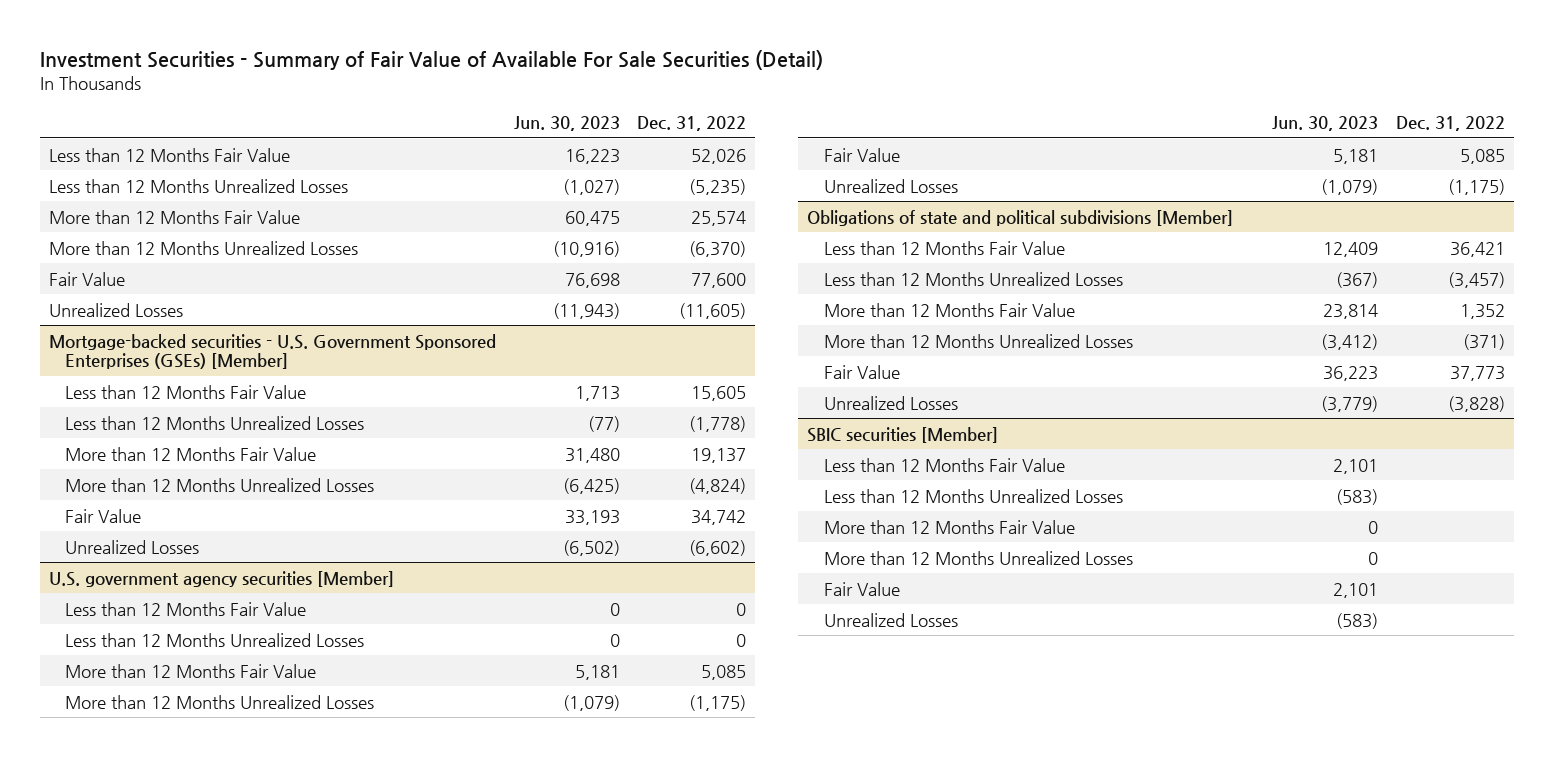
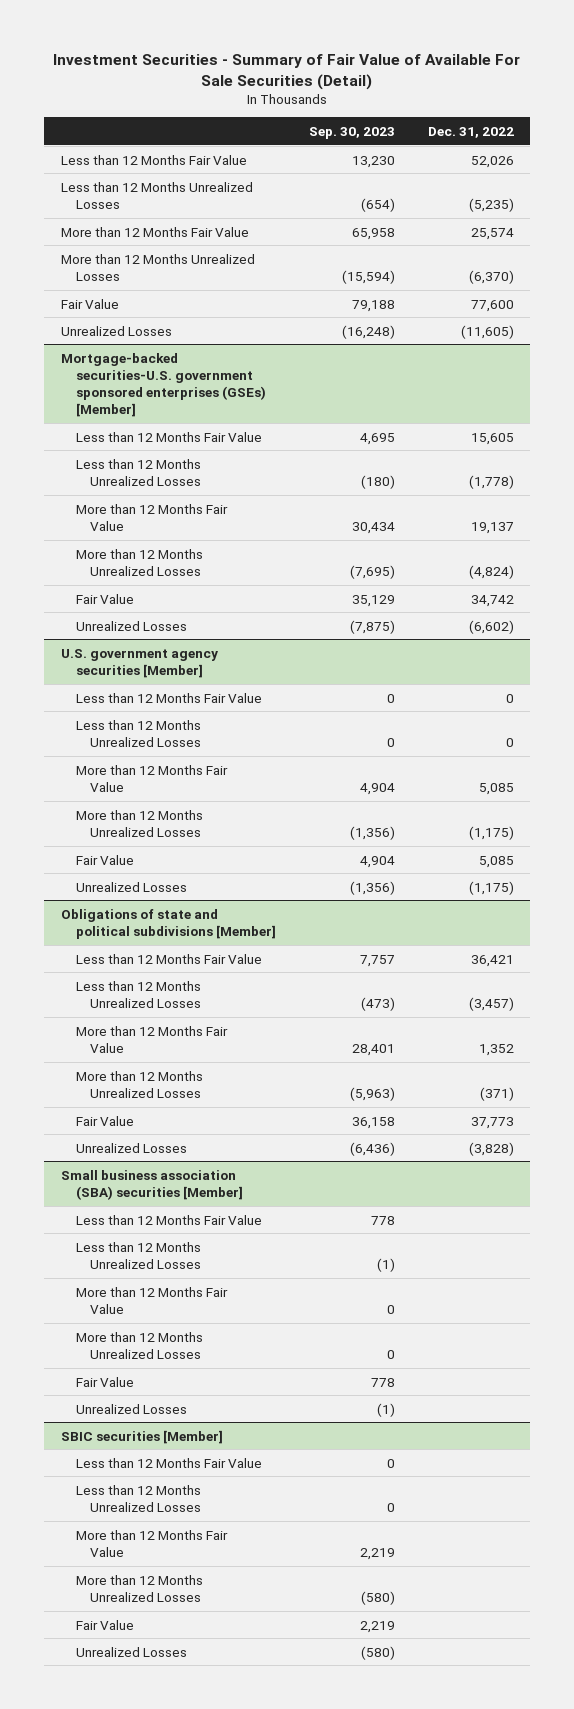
[513,116,620,132] Jun. 30, 2023 -> none
none -> [308,126,395,139] Sep. 30, 2023
[48,333,496,370] Mortgage-backed securities - U.S. Government Sponsored Enterprises (GSEs) [Member] -> [60,352,266,417] Mortgage-backed securities-U.S. government sponsored enterprises (GSEs) [Member]
none -> [60,1169,243,1200] Small business association (SBA) securities [Member]
none -> [75,1214,262,1225] Less than 12 Months Fair Value
none -> [75,1241,202,1269] Less than 12 Months Unrealized Losses
none -> [75,1286,228,1314] More than 12 Months Fair Value
none -> [75,1331,203,1359] More than 12 Months Unrealized Losses
none -> [75,1376,134,1387] Fair Value
none -> [75,1403,187,1414] Unrealized Losses

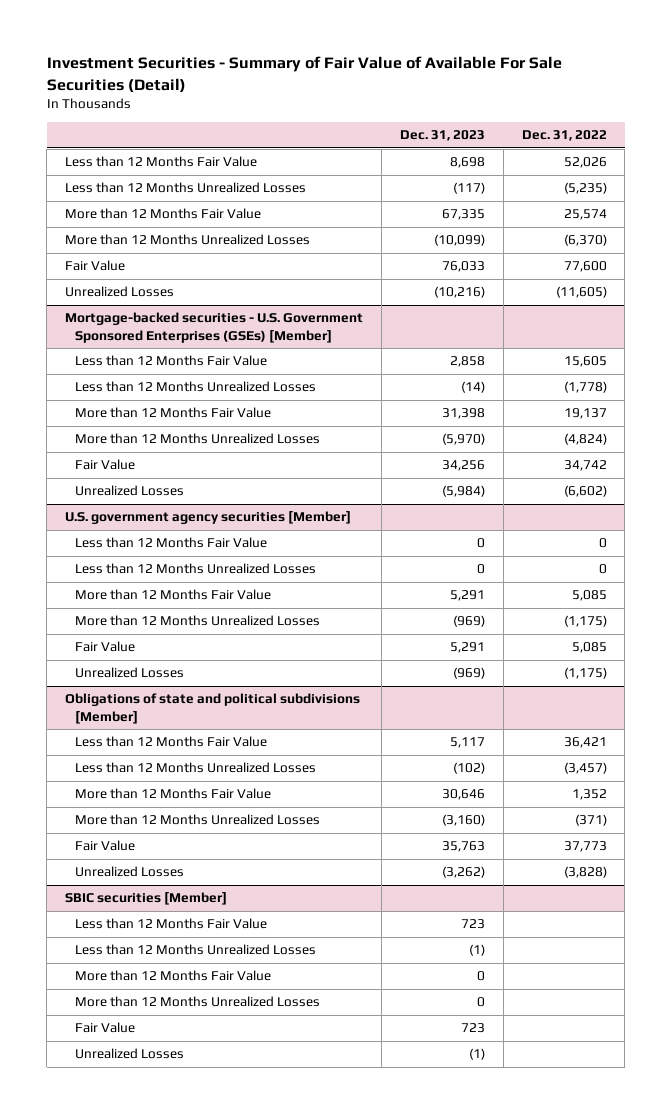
[308,126,395,139] Sep. 30, 2023 -> none
none -> [399,130,485,142] Dec. 31, 2023
[60,352,266,417] Mortgage-backed securities-U.S. government sponsored enterprises (GSEs) [Member] -> [65,312,364,343] Mortgage-backed securities - U.S. Government Sponsored Enterprises (GSEs) [Member]
[60,1169,243,1200] Small business association (SBA) securities [Member] -> none
[75,1214,262,1225] Less than 12 Months Fair Value -> none
[75,1241,202,1269] Less than 12 Months Unrealized Losses -> none
[75,1286,228,1314] More than 12 Months Fair Value -> none
[75,1331,203,1359] More than 12 Months Unrealized Losses -> none
[75,1376,134,1387] Fair Value -> none
[75,1403,187,1414] Unrealized Losses -> none

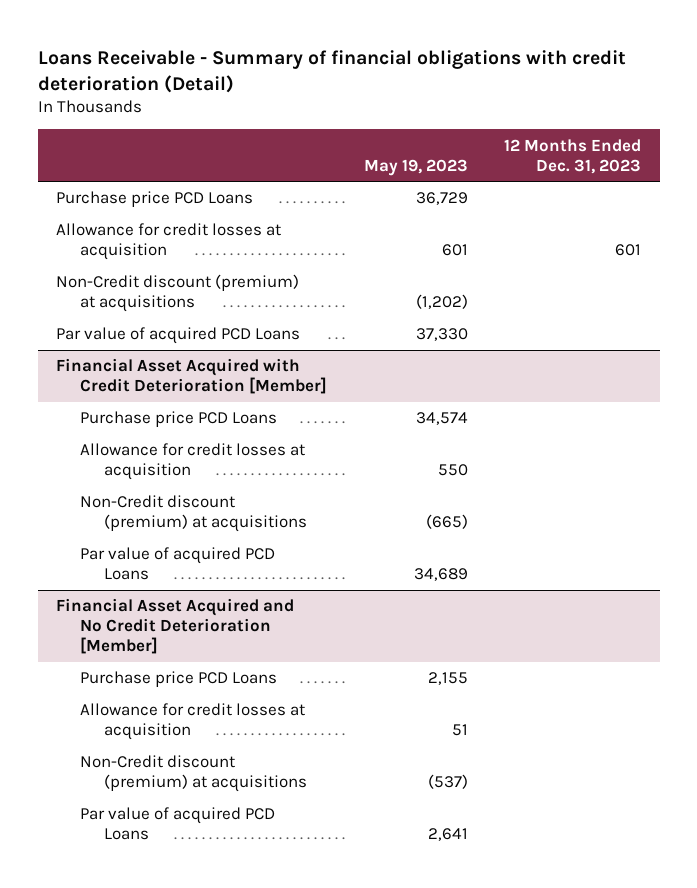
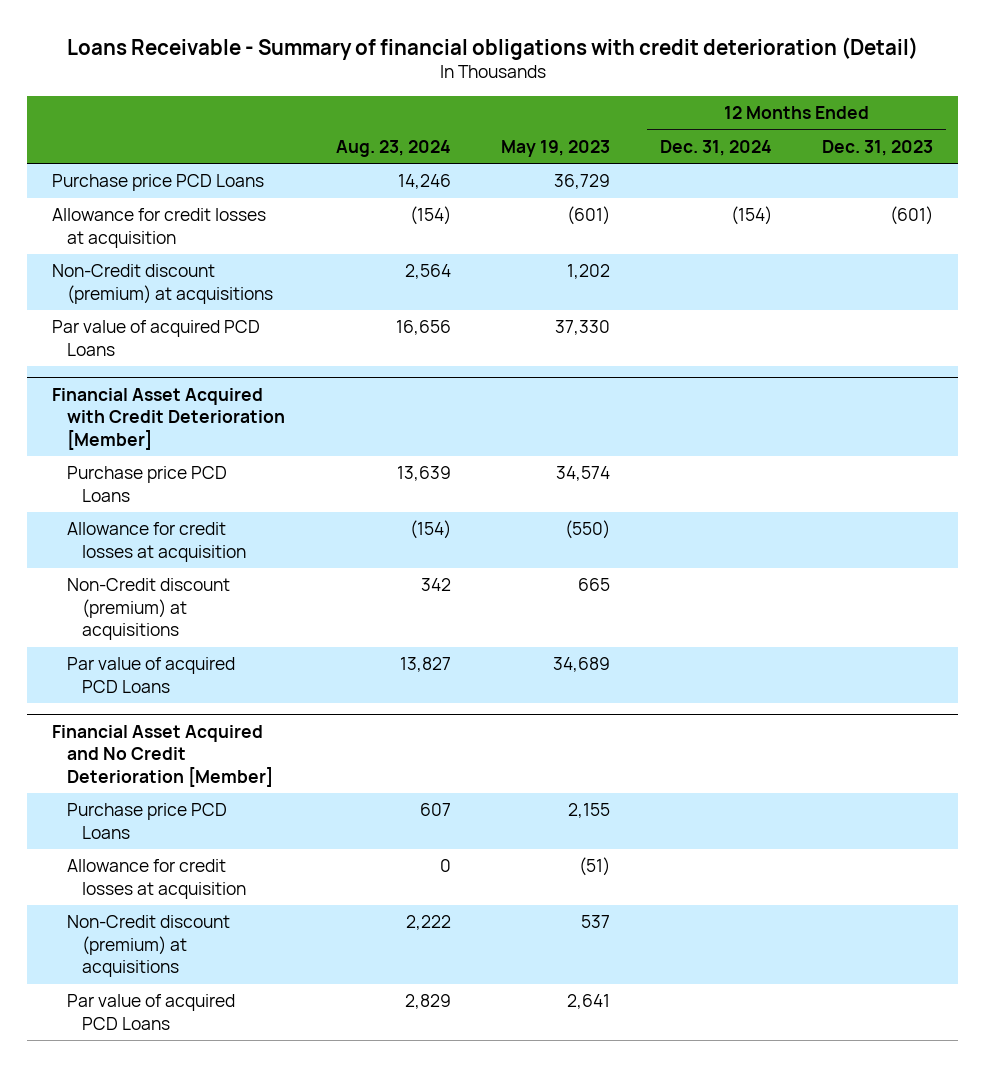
none -> [335,139,451,157] Aug. 23, 2024
none -> [659,139,772,156] Dec. 31, 2024
[441,244,468,257] 601 -> [566,206,610,226] (601)
[615,244,642,257] 601 -> [890,206,934,226] (601)
[415,294,468,310] (1,202) -> [566,264,610,280] 1,202
[437,464,468,477] 550 -> [564,520,610,540] (550)
[425,514,468,530] (665) -> [577,578,610,592] 665
[451,724,468,737] 51 -> [578,857,610,877] (51)
[427,774,468,790] (537) -> [580,915,610,929] 537

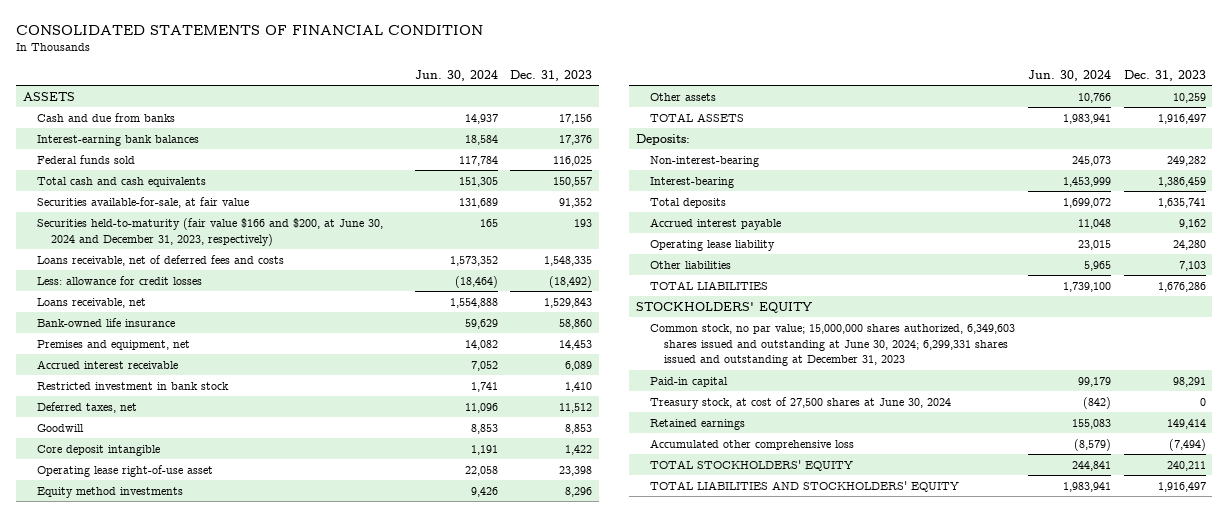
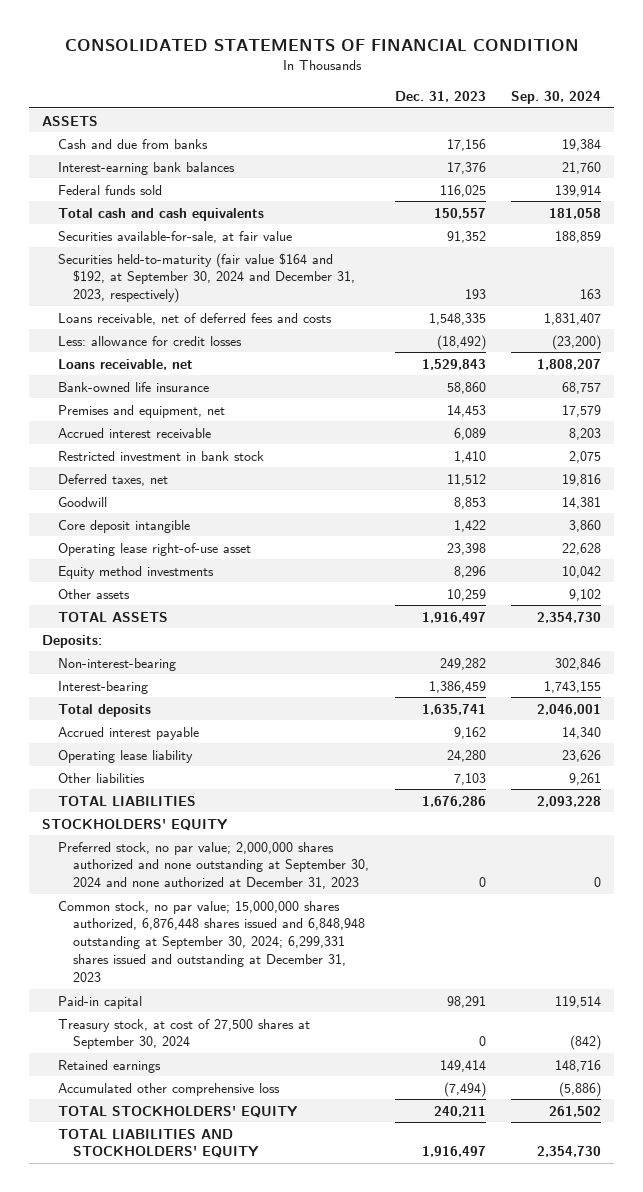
[414,69,498,81] Jun. 30, 2024 -> none
none -> [511,90,602,104] Sep. 30, 2024
[36,217,383,246] Securities held-to-maturity (fair value $166 and $200, at June 30, 2024 and December 31, 2023, respectively) -> [57,252,356,304] Securities held-to-maturity (fair value $164 and $192, at September 30, 2024 and December 31, 2023, respectively)
none -> [57,841,370,890] Preferred stock, no par value; 2,000,000 shares authorized and none outstanding at September 30, 2024 and none authorized at December 31, 2023
[650,323,1016,367] Common stock, no par value; 15,000,000 shares authorized, 6,349,603 shares issued and outstanding at June 30, 2024; 6,299,331 shares issued and outstanding at December 31, 2023 -> [57,900,366,983] Common stock, no par value; 15,000,000 shares authorized, 6,876,448 shares issued and 6,848,948 outstanding at September 30, 2024; 6,299,331 shares issued and outstanding at December 31, 2023
[650,396,952,409] Treasury stock, at cost of 27,500 shares at June 30, 2024 -> [57,1018,310,1050] Treasury stock, at cost of 27,500 shares at September 30, 2024

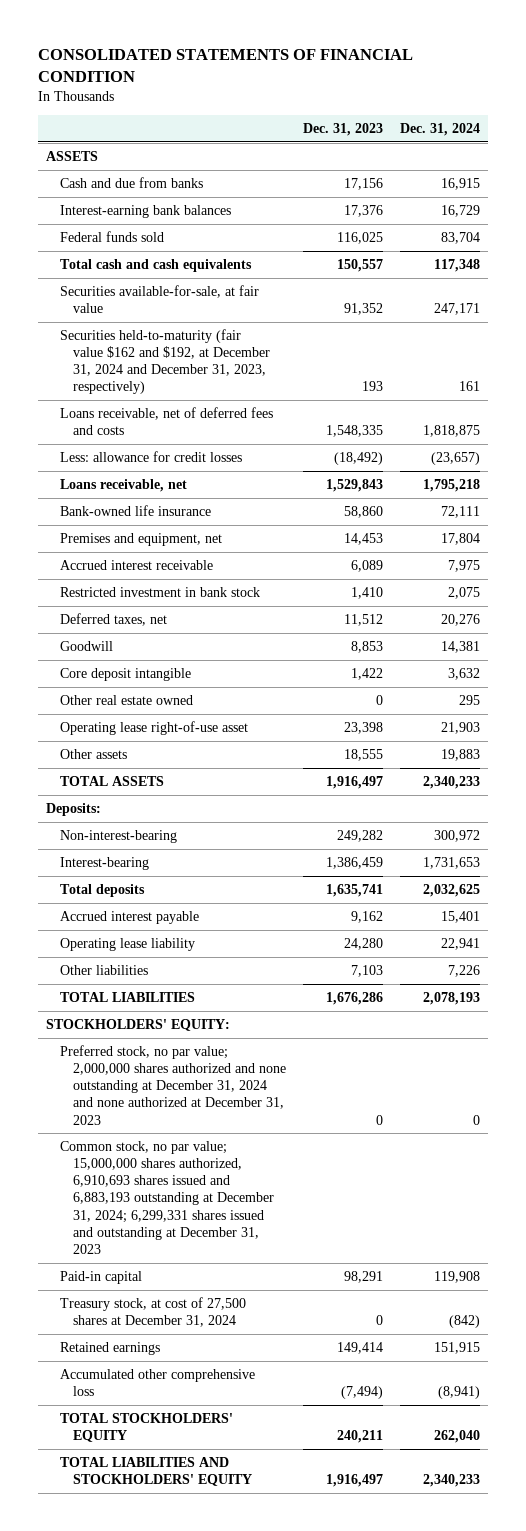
[511,90,602,104] Sep. 30, 2024 -> none
none -> [399,123,480,137] Dec. 31, 2024
[57,252,356,304] Securities held-to-maturity (fair value $164 and $192, at September 30, 2024 and December 31, 2023, respectively) -> [59,328,271,395] Securities held-to-maturity (fair value $162 and $192, at December 31, 2024 and December 31, 2023, respectively)
none -> [59,694,193,705] Other real estate owned
[57,565,214,579] Equity method investments -> none
[446,588,486,601] 10,259 -> [344,748,384,761] 18,555
[42,818,228,831] STOCKHOLDERS' EQUITY -> [46,1018,231,1031] STOCKHOLDERS' EQUITY:
[57,841,370,890] Preferred stock, no par value; 2,000,000 shares authorized and none outstanding at September 30, 2024 and none authorized at December 31, 2023 -> [59,1044,287,1125] Preferred stock, no par value; 2,000,000 shares authorized and none outstanding at December 31, 2024 and none authorized at December 31, 2023
[57,900,366,983] Common stock, no par value; 15,000,000 shares authorized, 6,876,448 shares issued and 6,848,948 outstanding at September 30, 2024; 6,299,331 shares issued and outstanding at December 31, 2023 -> [59,1140,275,1255] Common stock, no par value; 15,000,000 shares authorized, 6,910,693 shares issued and 6,883,193 outstanding at December 31, 2024; 6,299,331 shares issued and outstanding at December 31, 2023
[57,1018,310,1050] Treasury stock, at cost of 27,500 shares at September 30, 2024 -> [59,1296,246,1328] Treasury stock, at cost of 27,500 shares at December 31, 2024

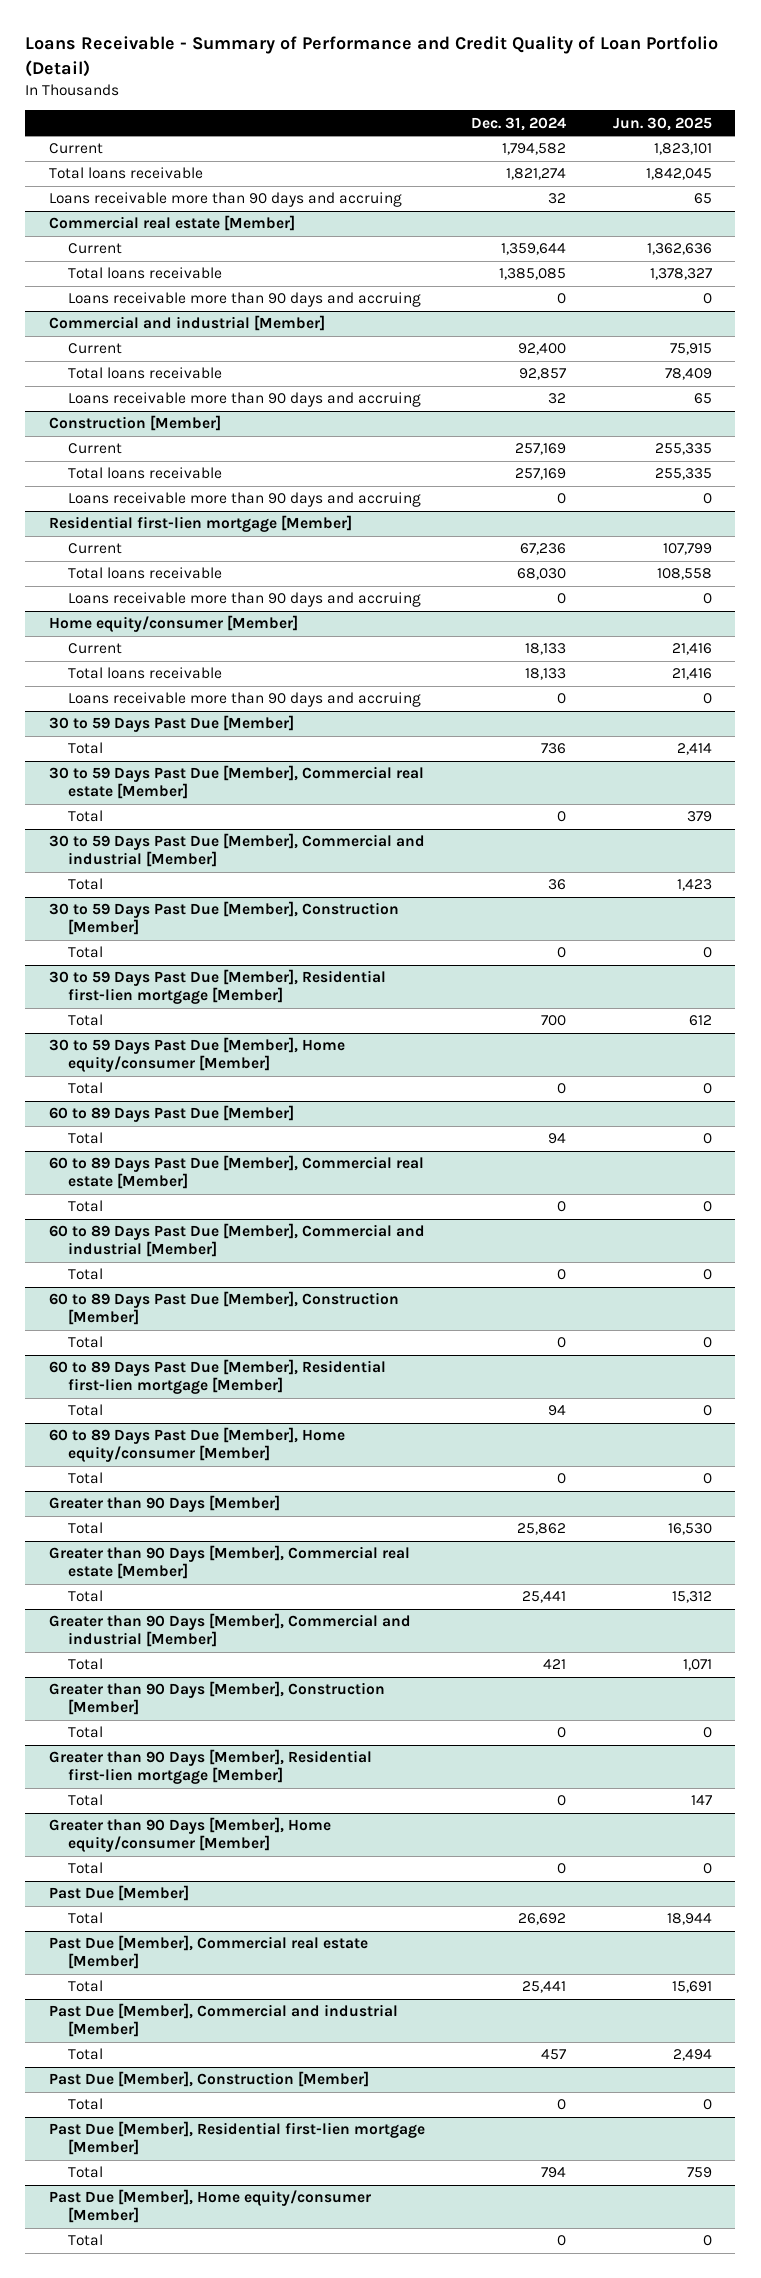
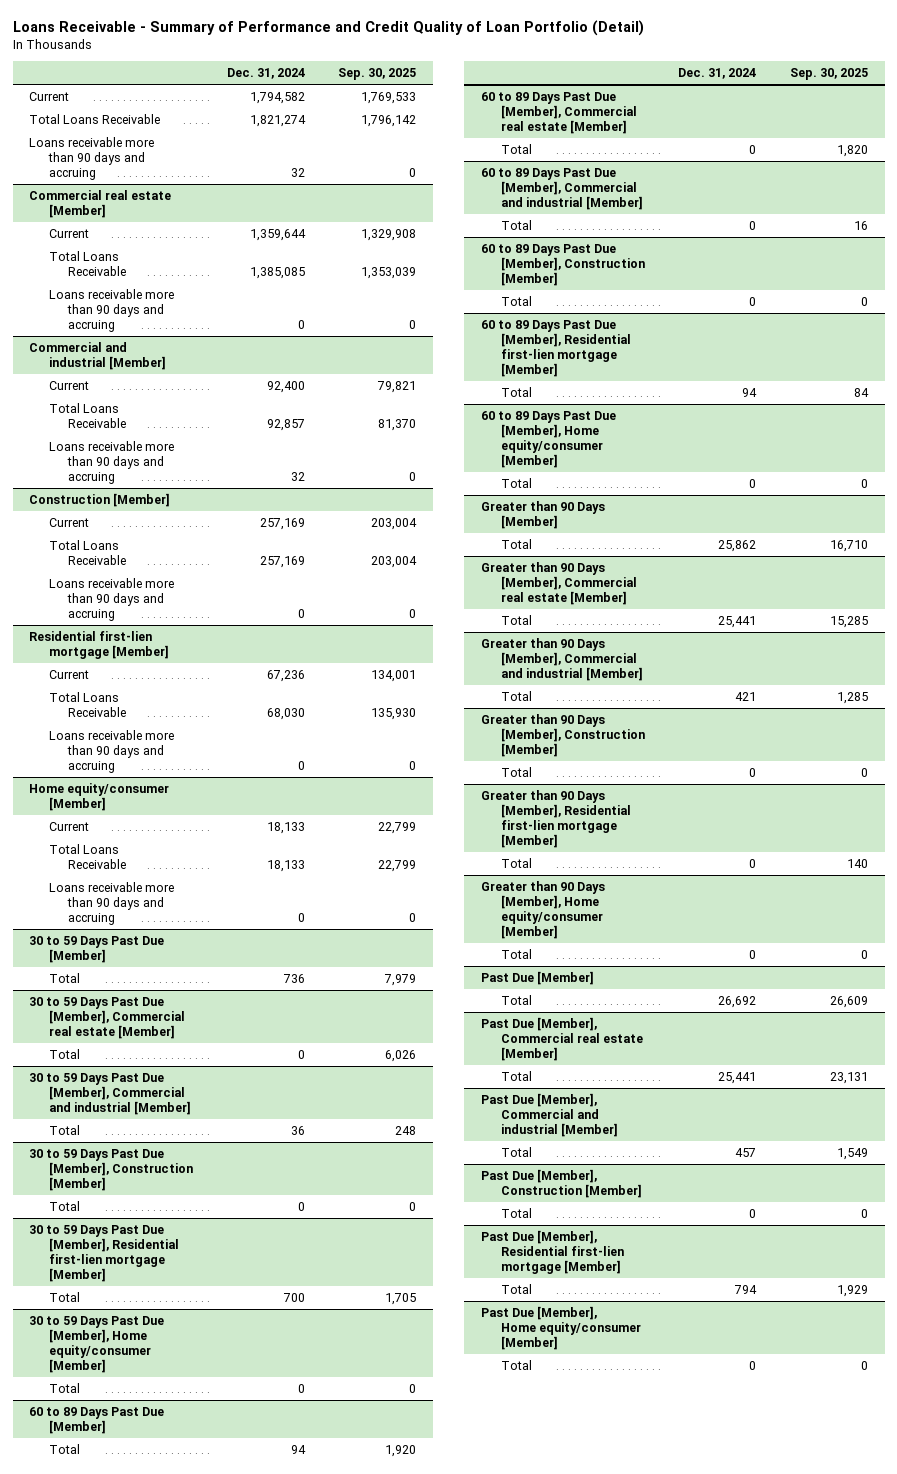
[612,116,712,131] Jun. 30, 2025 -> none
none -> [338,67,417,80] Sep. 30, 2025
[48,167,203,180] Total loans receivable -> [29,114,161,125] Total Loans Receivable
[67,267,222,280] Total loans receivable -> [48,251,127,277] Total Loans Receivable
[67,367,222,380] Total loans receivable -> [48,403,127,429] Total Loans Receivable
[67,467,222,480] Total loans receivable -> [48,540,127,566] Total Loans Receivable
[67,567,222,580] Total loans receivable -> [48,692,127,718] Total Loans Receivable
[67,667,222,680] Total loans receivable -> [48,844,127,870] Total Loans Receivable

